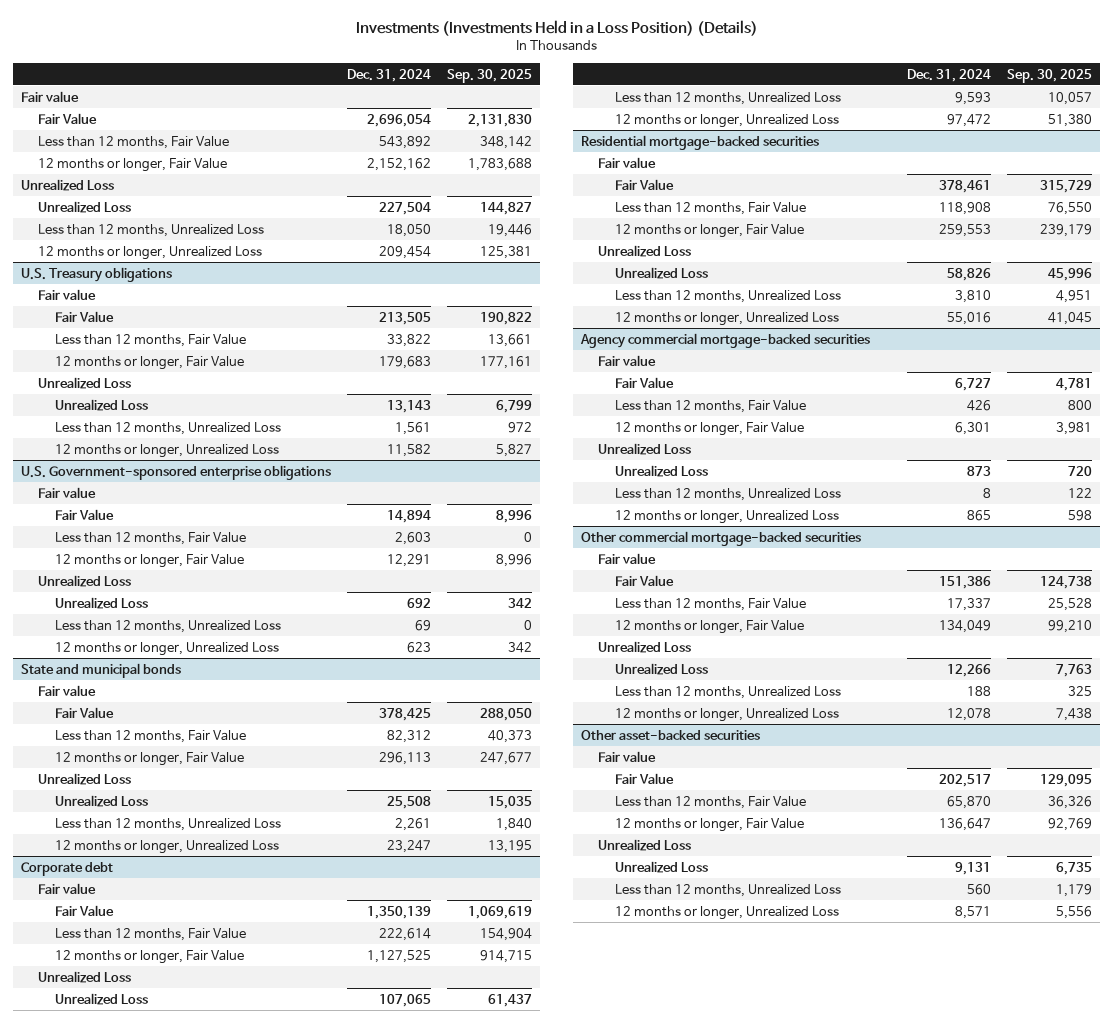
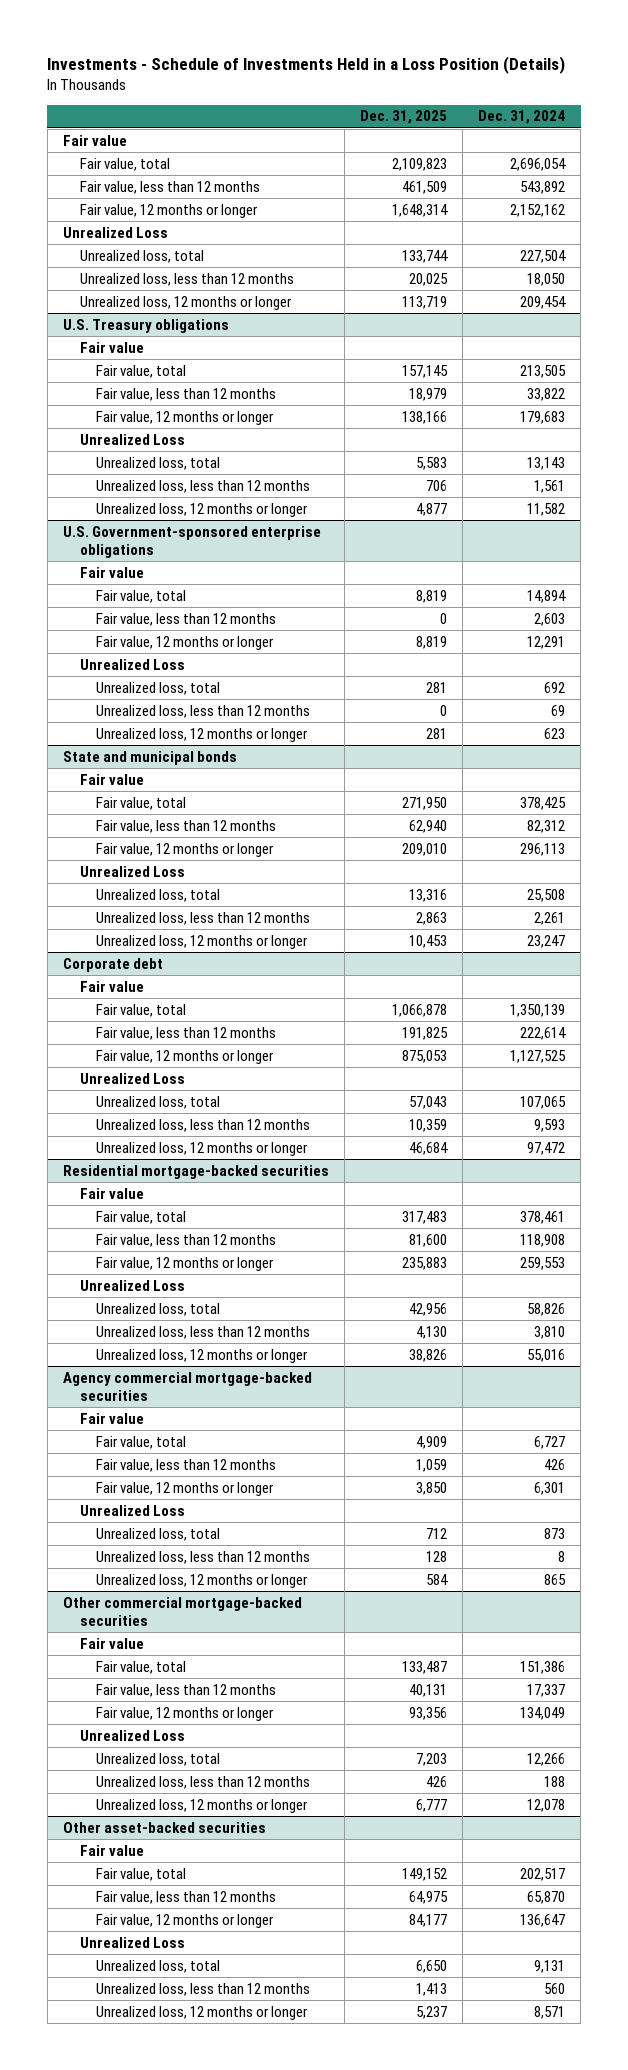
[355,19,758,36] Investments (Investments Held in a Loss Position) (Details) -> [47,56,566,75] Investments - Schedule of Investments Held in a Loss Position (Details)
[447,68,533,83] Sep. 30, 2025 -> none
none -> [359,110,447,125] Dec. 31, 2025
[37,112,97,124] Fair Value -> [79,157,170,171] Fair value, total
[37,135,229,149] Less than 12 months, Fair Value -> [79,180,260,194] Fair value, less than 12 months
[37,157,227,172] 12 months or longer, Fair Value -> [79,203,258,218] Fair value, 12 months or longer
[37,200,131,213] Unrealized Loss -> [79,249,204,263] Unrealized loss, total
[37,223,264,237] Less than 12 months, Unrealized Loss -> [79,272,294,286] Unrealized loss, less than 12 months
[37,245,262,260] 12 months or longer, Unrealized Loss -> [79,295,292,310] Unrealized loss, 12 months or longer
[54,310,114,322] Fair Value -> [96,364,187,378] Fair value, total
[54,333,246,347] Less than 12 months, Fair Value -> [96,387,277,401] Fair value, less than 12 months
[54,355,244,370] 12 months or longer, Fair Value -> [96,410,275,425] Fair value, 12 months or longer
[54,398,148,411] Unrealized Loss -> [96,456,221,470] Unrealized loss, total
[54,421,281,435] Less than 12 months, Unrealized Loss -> [96,479,311,493] Unrealized loss, less than 12 months
[54,443,279,458] 12 months or longer, Unrealized Loss -> [96,502,309,517] Unrealized loss, 12 months or longer
[54,508,114,520] Fair Value -> [96,589,187,603] Fair value, total
[54,531,246,545] Less than 12 months, Fair Value -> [96,612,277,626] Fair value, less than 12 months
[54,553,244,568] 12 months or longer, Fair Value -> [96,635,275,650] Fair value, 12 months or longer
[54,596,148,609] Unrealized Loss -> [96,681,221,695] Unrealized loss, total
[54,619,281,633] Less than 12 months, Unrealized Loss -> [96,704,311,718] Unrealized loss, less than 12 months
[54,641,279,656] 12 months or longer, Unrealized Loss -> [96,727,309,742] Unrealized loss, 12 months or longer
[54,706,114,718] Fair Value -> [96,796,187,810] Fair value, total
[54,729,246,743] Less than 12 months, Fair Value -> [96,819,277,833] Fair value, less than 12 months
[54,751,244,766] 12 months or longer, Fair Value -> [96,842,275,857] Fair value, 12 months or longer
[54,794,148,807] Unrealized Loss -> [96,888,221,902] Unrealized loss, total
[54,817,281,831] Less than 12 months, Unrealized Loss -> [96,911,311,925] Unrealized loss, less than 12 months
[54,839,279,854] 12 months or longer, Unrealized Loss -> [96,934,309,949] Unrealized loss, 12 months or longer
[54,904,114,916] Fair Value -> [96,1003,187,1017] Fair value, total
[54,927,246,941] Less than 12 months, Fair Value -> [96,1026,277,1040] Fair value, less than 12 months
[54,949,244,964] 12 months or longer, Fair Value -> [96,1049,275,1064] Fair value, 12 months or longer
[54,992,148,1005] Unrealized Loss -> [96,1095,221,1109] Unrealized loss, total
[614,91,841,105] Less than 12 months, Unrealized Loss -> [96,1118,311,1132] Unrealized loss, less than 12 months
[614,113,839,128] 12 months or longer, Unrealized Loss -> [96,1141,309,1156] Unrealized loss, 12 months or longer
[614,178,674,190] Fair Value -> [96,1210,187,1224] Fair value, total
[614,201,806,215] Less than 12 months, Fair Value -> [96,1233,277,1247] Fair value, less than 12 months
[614,223,804,238] 12 months or longer, Fair Value -> [96,1256,275,1271] Fair value, 12 months or longer
[614,266,708,279] Unrealized Loss -> [96,1302,221,1316] Unrealized loss, total
[614,289,841,303] Less than 12 months, Unrealized Loss -> [96,1325,311,1339] Unrealized loss, less than 12 months
[614,311,839,326] 12 months or longer, Unrealized Loss -> [96,1348,309,1363] Unrealized loss, 12 months or longer
[614,376,674,388] Fair Value -> [96,1435,187,1449] Fair value, total
[614,399,806,413] Less than 12 months, Fair Value -> [96,1458,277,1472] Fair value, less than 12 months
[614,421,804,436] 12 months or longer, Fair Value -> [96,1481,275,1496] Fair value, 12 months or longer
[614,464,708,477] Unrealized Loss -> [96,1527,221,1541] Unrealized loss, total
[614,487,841,501] Less than 12 months, Unrealized Loss -> [96,1550,311,1564] Unrealized loss, less than 12 months
[614,509,839,524] 12 months or longer, Unrealized Loss -> [96,1573,309,1588] Unrealized loss, 12 months or longer
[614,574,674,586] Fair Value -> [96,1660,187,1674] Fair value, total
[614,597,806,611] Less than 12 months, Fair Value -> [96,1683,277,1697] Fair value, less than 12 months
[614,619,804,634] 12 months or longer, Fair Value -> [96,1706,275,1721] Fair value, 12 months or longer
[614,662,708,675] Unrealized Loss -> [96,1752,221,1766] Unrealized loss, total
[614,685,841,699] Less than 12 months, Unrealized Loss -> [96,1775,311,1789] Unrealized loss, less than 12 months
[614,707,839,722] 12 months or longer, Unrealized Loss -> [96,1798,309,1813] Unrealized loss, 12 months or longer
[614,772,674,784] Fair Value -> [96,1867,187,1881] Fair value, total
[614,795,806,809] Less than 12 months, Fair Value -> [96,1890,277,1904] Fair value, less than 12 months
[614,817,804,832] 12 months or longer, Fair Value -> [96,1913,275,1928] Fair value, 12 months or longer
[614,860,708,873] Unrealized Loss -> [96,1959,221,1973] Unrealized loss, total
[614,883,841,897] Less than 12 months, Unrealized Loss -> [96,1982,311,1996] Unrealized loss, less than 12 months
[614,905,839,920] 12 months or longer, Unrealized Loss -> [96,2005,309,2020] Unrealized loss, 12 months or longer

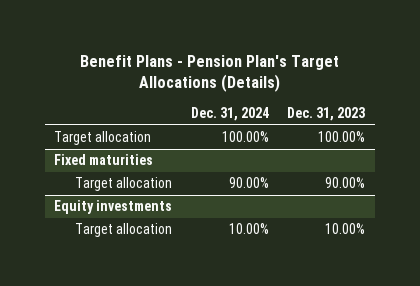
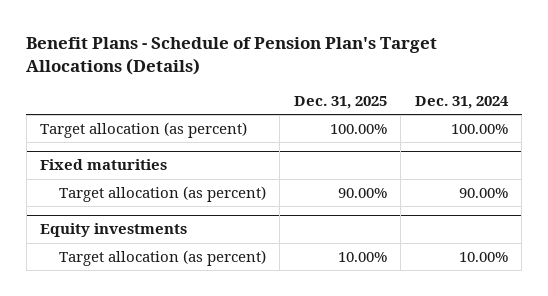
[79,54,339,93] Benefit Plans - Pension Plan's Target Allocations (Details) -> [26,37,438,76] Benefit Plans - Schedule of Pension Plan's Target Allocations (Details)
[287,107,366,122] Dec. 31, 2023 -> none
none -> [293,96,387,110] Dec. 31, 2025
[54,131,152,146] Target allocation -> [40,121,248,138] Target allocation (as percent)
[75,177,173,192] Target allocation -> [58,185,266,202] Target allocation (as percent)
[75,223,173,238] Target allocation -> [58,249,266,266] Target allocation (as percent)

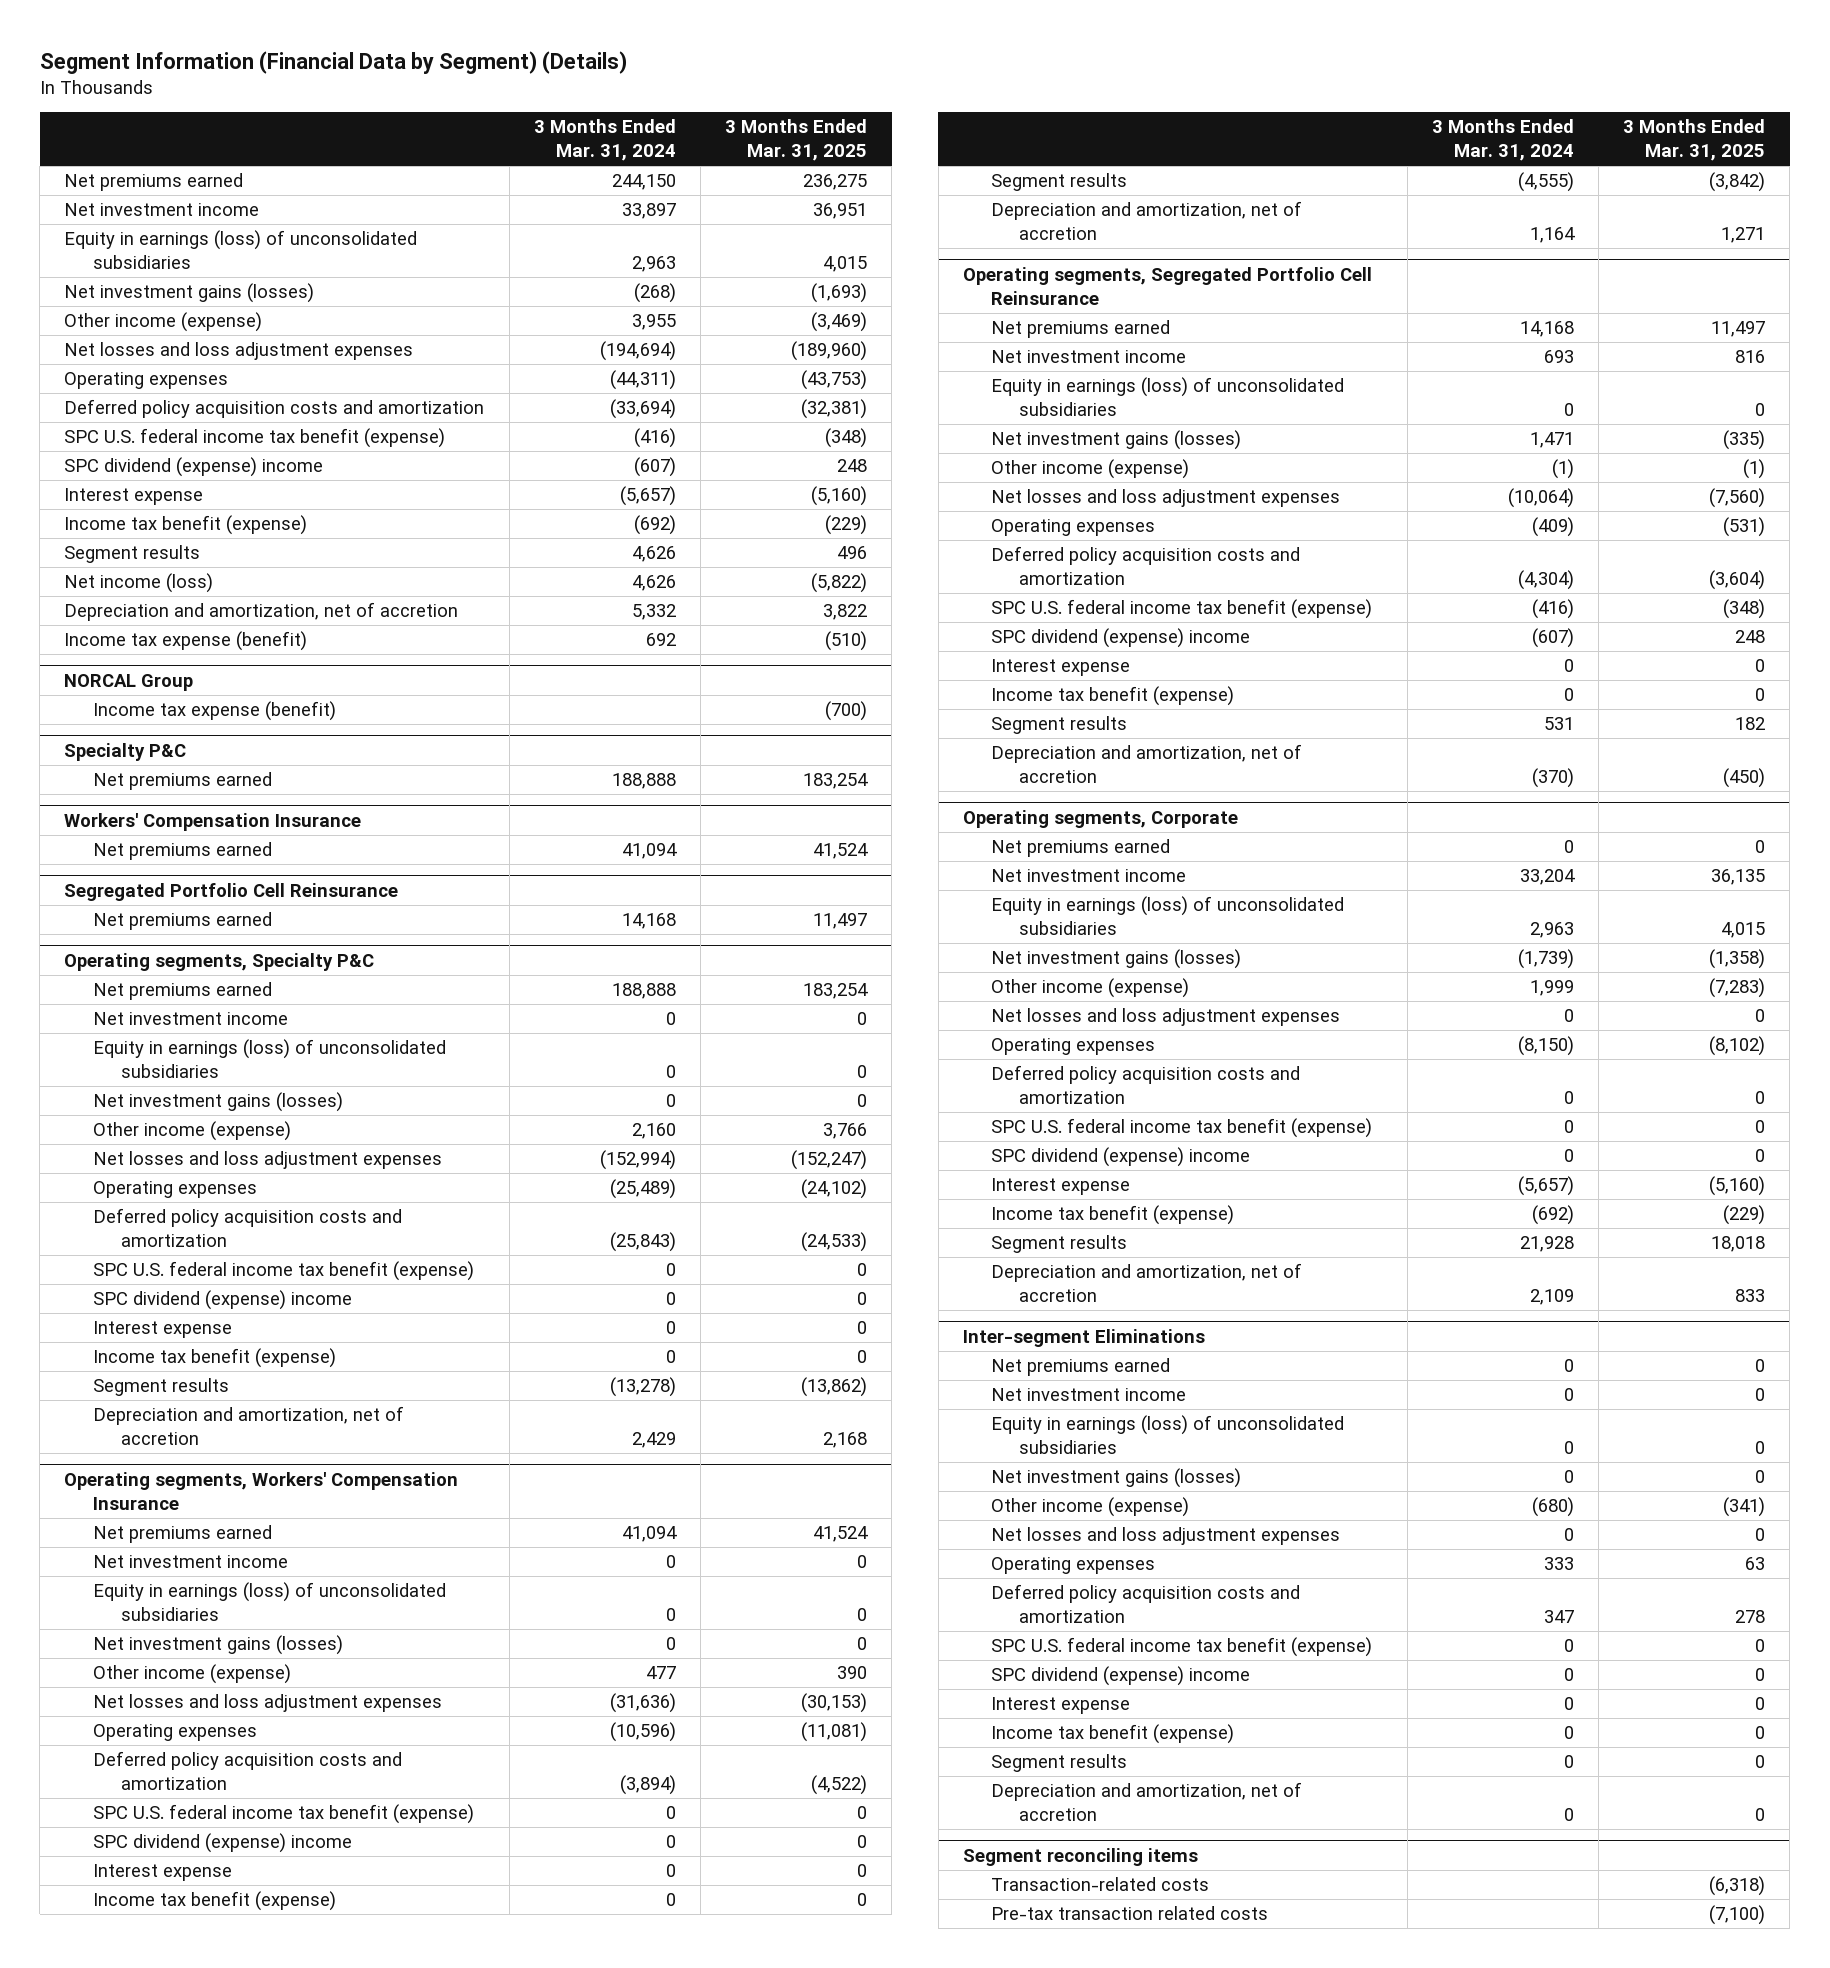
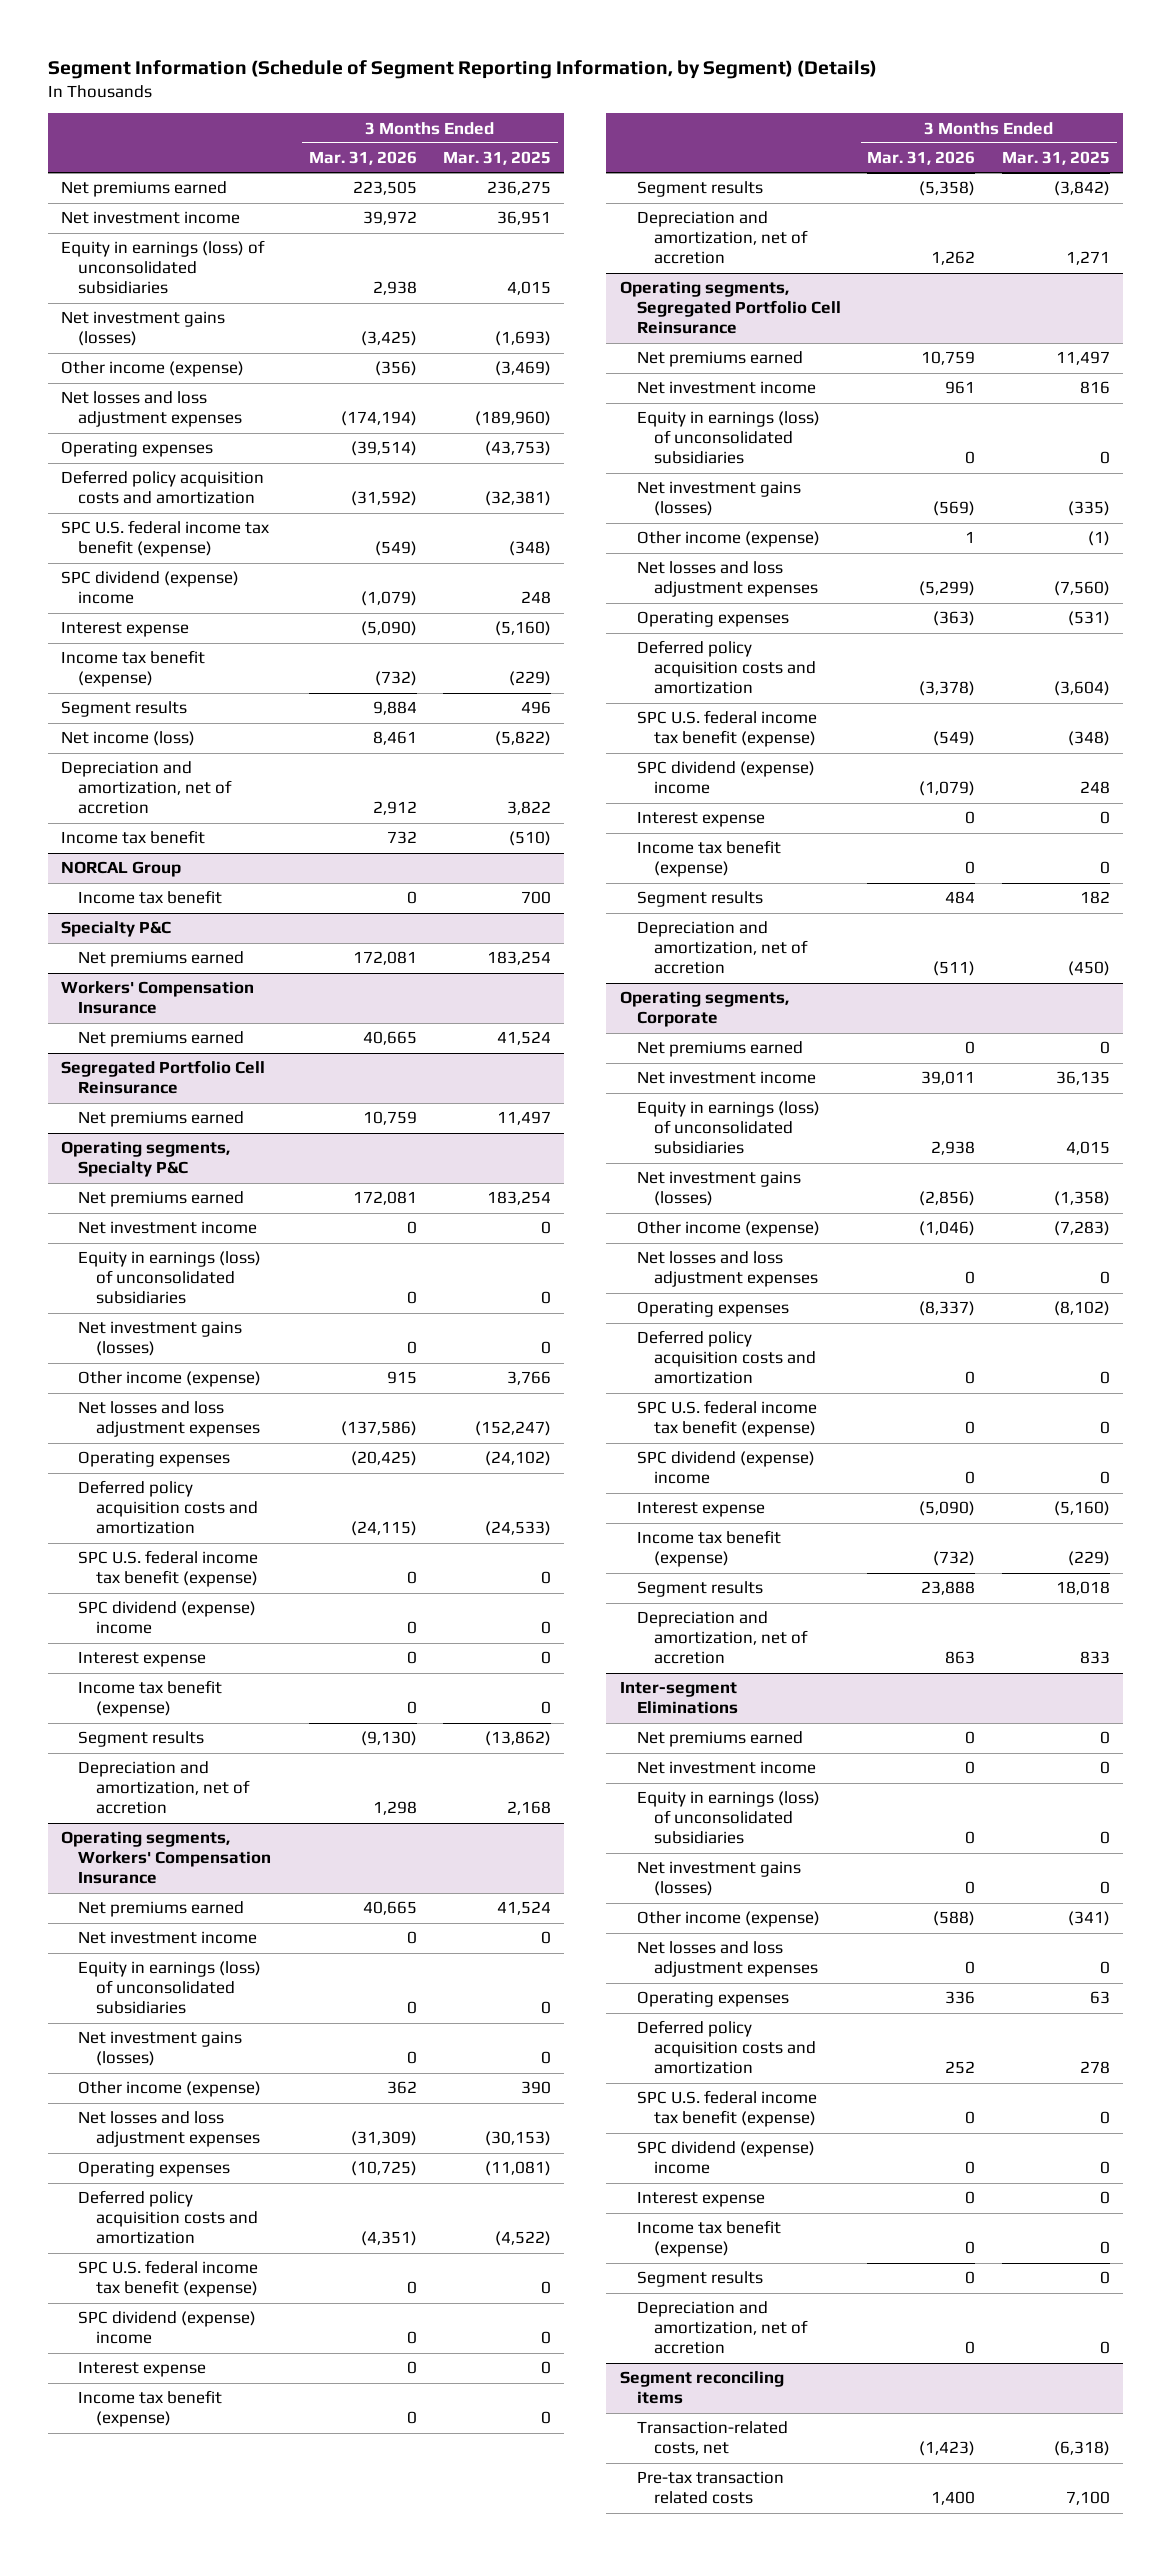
[39,50,627,74] Segment Information (Financial Data by Segment) (Details) -> [47,59,877,79] Segment Information (Schedule of Segment Reporting Information, by Segment) (Details)
[533,119,676,162] 3 Months Ended Mar. 31, 2024 -> none
none -> [308,151,417,166] Mar. 31, 2026
[64,631,308,652] Income tax expense (benefit) -> [60,830,205,845] Income tax benefit
[92,701,336,722] Income tax expense (benefit) -> [78,890,223,905] Income tax benefit
[825,701,868,722] (700) -> [521,891,552,905] 700
[991,1877,1210,1892] Transaction-related costs -> [637,2421,789,2456] Transaction-related costs, net
[1709,1905,1766,1926] (7,100) -> [1065,2491,1110,2506] 7,100

